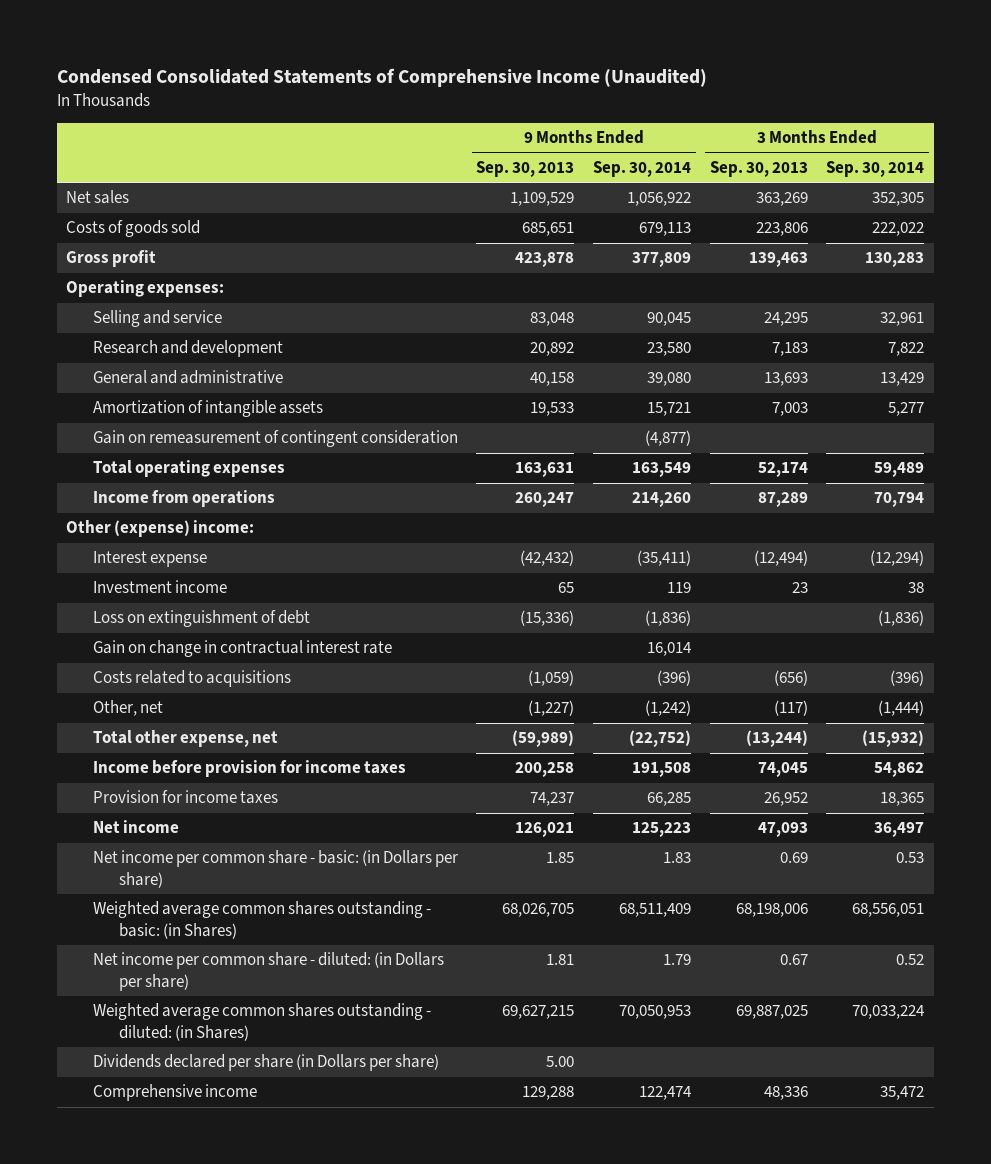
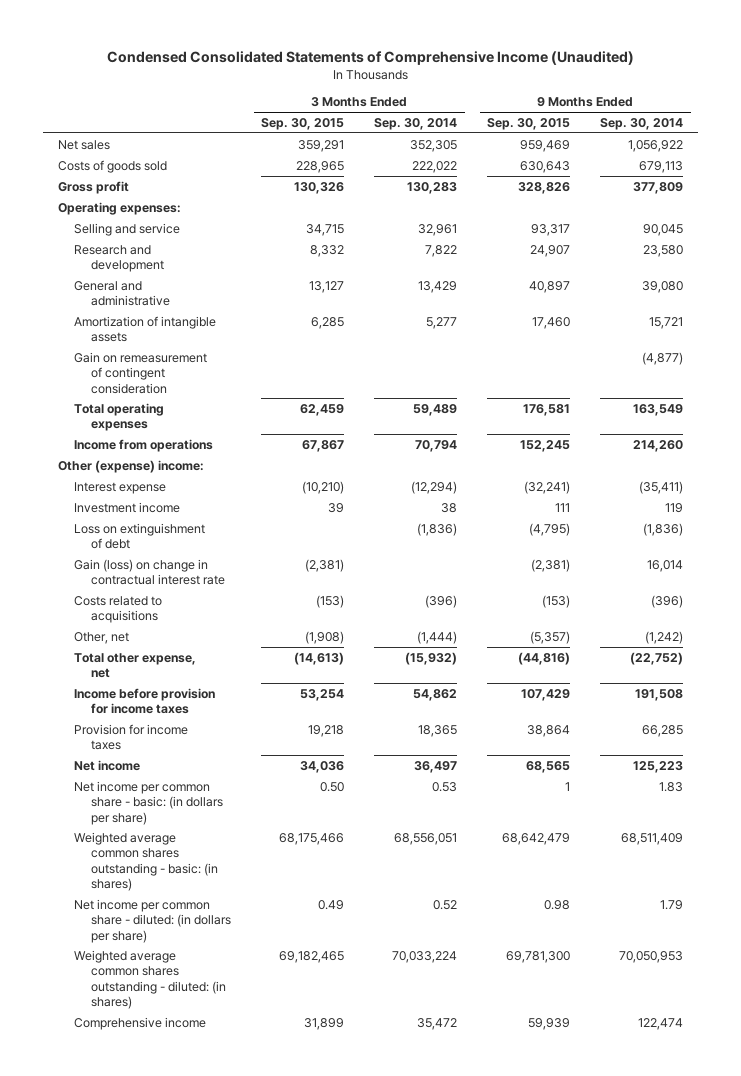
[476,161,575,178] Sep. 30, 2013 -> none
[709,161,808,178] Sep. 30, 2013 -> none
none -> [261,117,345,130] Sep. 30, 2015
none -> [487,117,571,130] Sep. 30, 2015
[92,640,392,658] Gain on change in contractual interest rate -> [74,558,225,586] Gain (loss) on change in contractual interest rate
[92,1054,439,1072] Dividends declared per share (in Dollars per share) -> none
[92,850,458,888] Net income per common share - basic: (in Dollars per share) -> [74,780,223,825] Net income per common share - basic: (in dollars per share)
[92,901,431,939] Weighted average common shares outstanding - basic: (in Shares) -> [74,831,218,891] Weighted average common shares outstanding - basic: (in shares)
[92,952,444,991] Net income per common share - diluted: (in Dollars per share) -> [74,898,231,943] Net income per common share - diluted: (in dollars per share)
[92,1003,431,1041] Weighted average common shares outstanding - diluted: (in Shares) -> [74,949,226,1009] Weighted average common shares outstanding - diluted: (in shares)

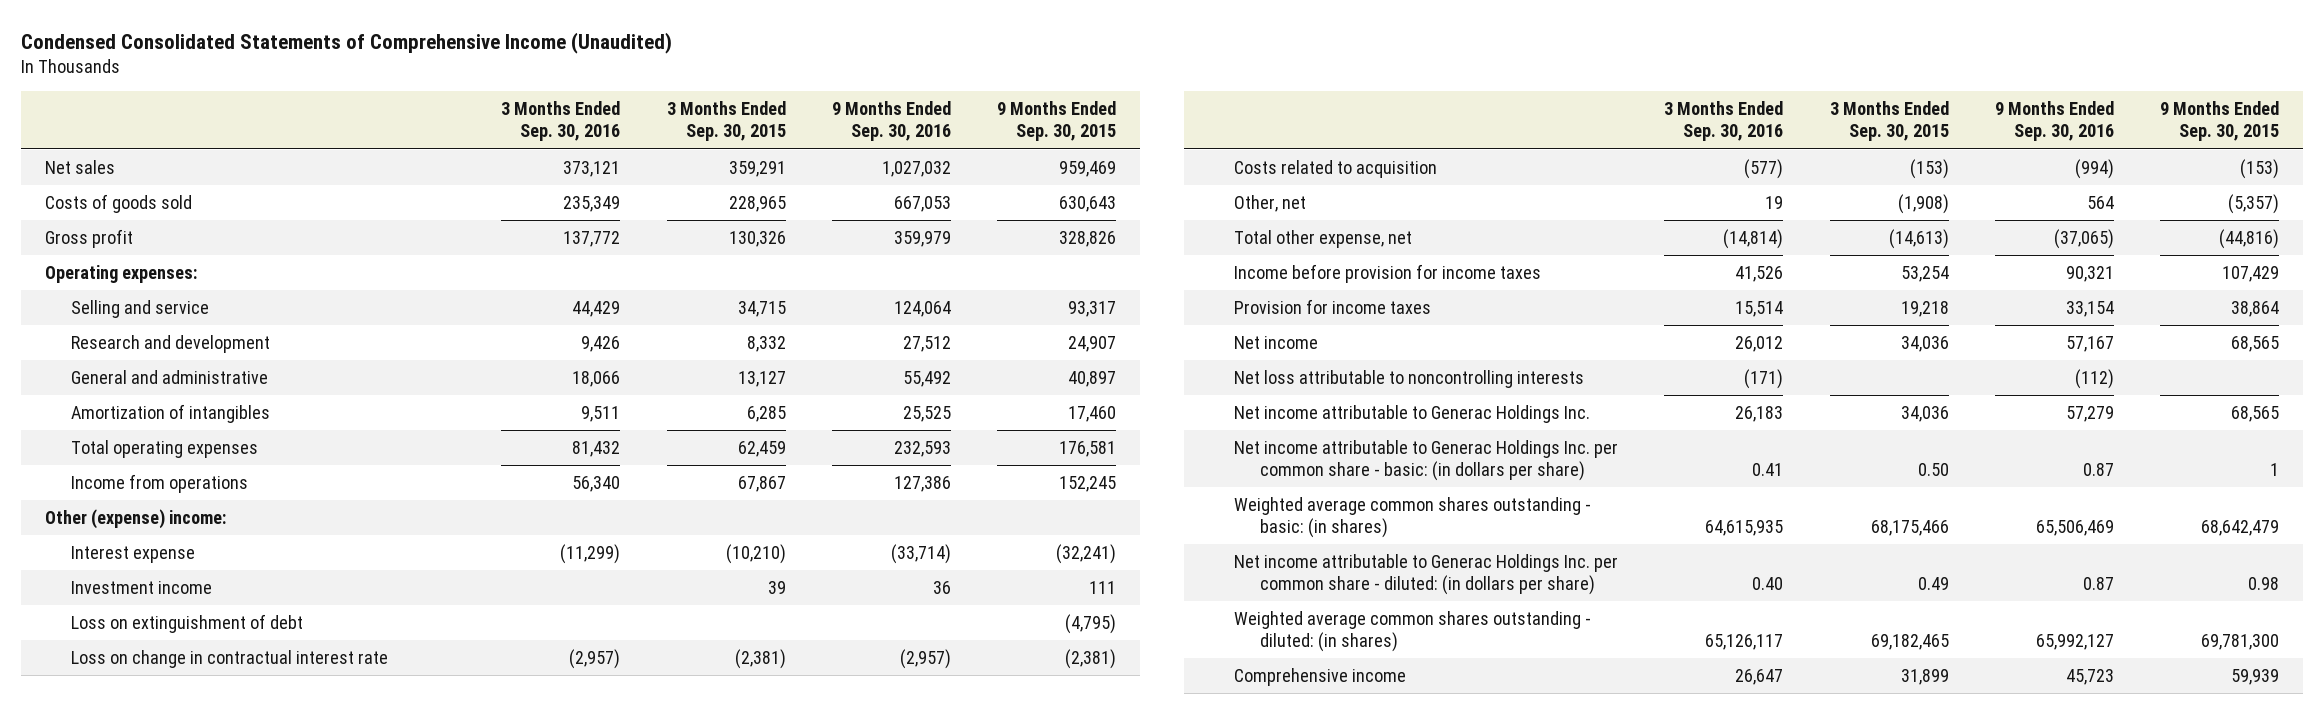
[374,117,458,130] Sep. 30, 2014 -> none
[600,117,684,130] Sep. 30, 2014 -> none
none -> [501,101,621,142] 3 Months Ended Sep. 30, 2016
none -> [832,101,952,142] 9 Months Ended Sep. 30, 2016
[74,351,208,394] Gain on remeasurement of contingent consideration -> none
[74,315,217,343] Amortization of intangible assets -> [70,404,270,424] Amortization of intangibles
[74,558,225,586] Gain (loss) on change in contractual interest rate -> [70,650,388,669] Loss on change in contractual interest rate
[74,595,163,624] Costs related to acquisitions -> [1233,160,1437,179] Costs related to acquisition
none -> [1233,370,1584,389] Net loss attributable to noncontrolling interests
none -> [1233,405,1590,424] Net income attributable to Generac Holdings Inc.
[74,780,223,825] Net income per common share - basic: (in dollars per share) -> [1233,440,1618,481] Net income attributable to Generac Holdings Inc. per common share - basic: (in dollars per share)
[74,898,231,943] Net income per common share - diluted: (in dollars per share) -> [1233,554,1618,595] Net income attributable to Generac Holdings Inc. per common share - diluted: (in dollars per share)

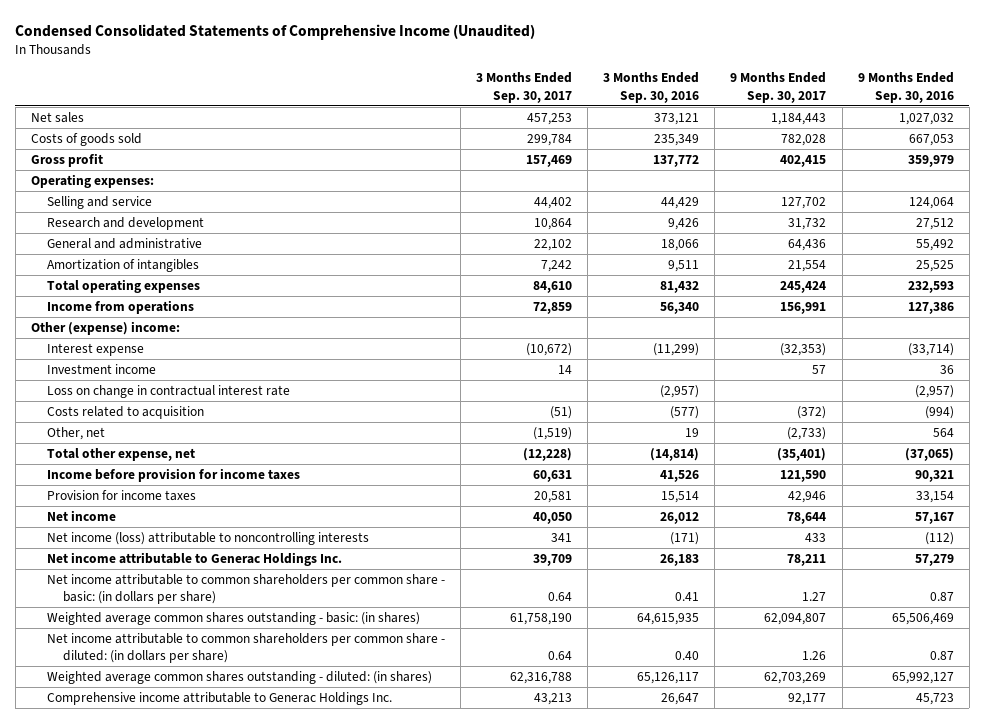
[666,101,786,142] 3 Months Ended Sep. 30, 2015 -> none
[997,101,1117,142] 9 Months Ended Sep. 30, 2015 -> none
none -> [476,72,573,103] 3 Months Ended Sep. 30, 2017
none -> [730,72,827,103] 9 Months Ended Sep. 30, 2017
[70,614,303,634] Loss on extinguishment of debt -> none
[1233,370,1584,389] Net loss attributable to noncontrolling interests -> [46,531,369,545] Net income (loss) attributable to noncontrolling interests
[1233,440,1618,481] Net income attributable to Generac Holdings Inc. per common share - basic: (in dollars per share) -> [46,573,445,605] Net income attributable to common shareholders per common share - basic: (in dollars per share)
[1233,554,1618,595] Net income attributable to Generac Holdings Inc. per common share - diluted: (in dollars per share) -> [46,632,445,664] Net income attributable to common shareholders per common share - diluted: (in dollars per share)
[1233,668,1406,687] Comprehensive income -> [46,691,392,705] Comprehensive income attributable to Generac Holdings Inc.

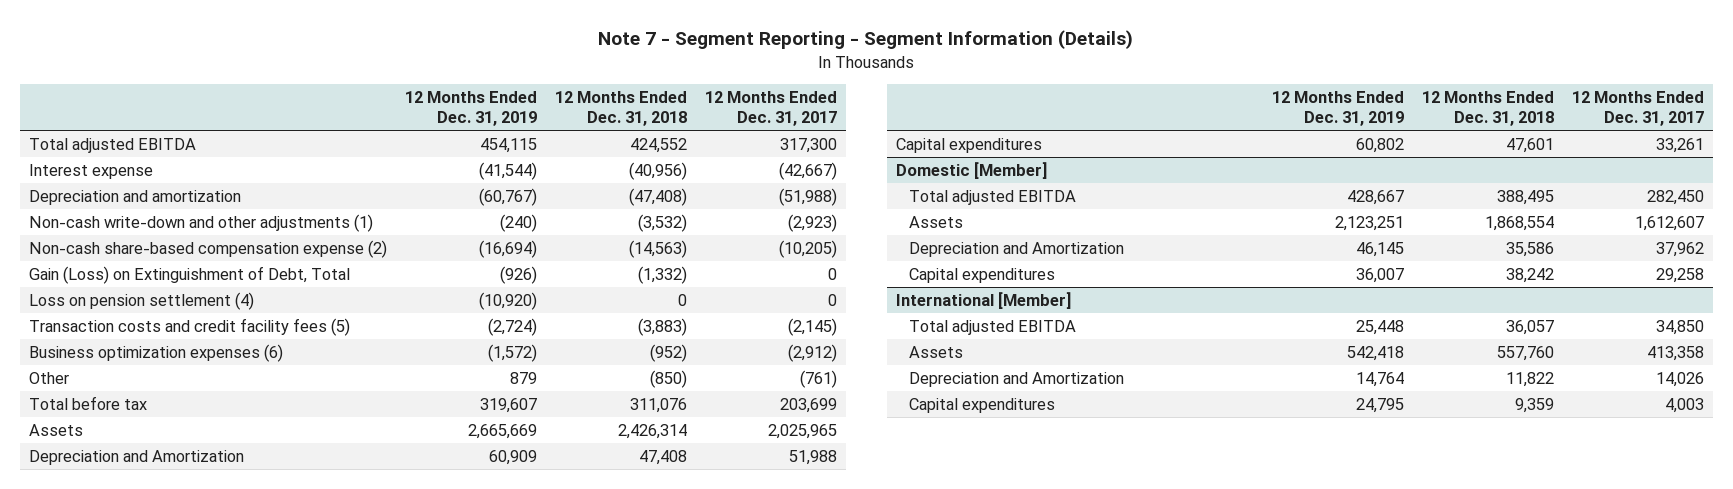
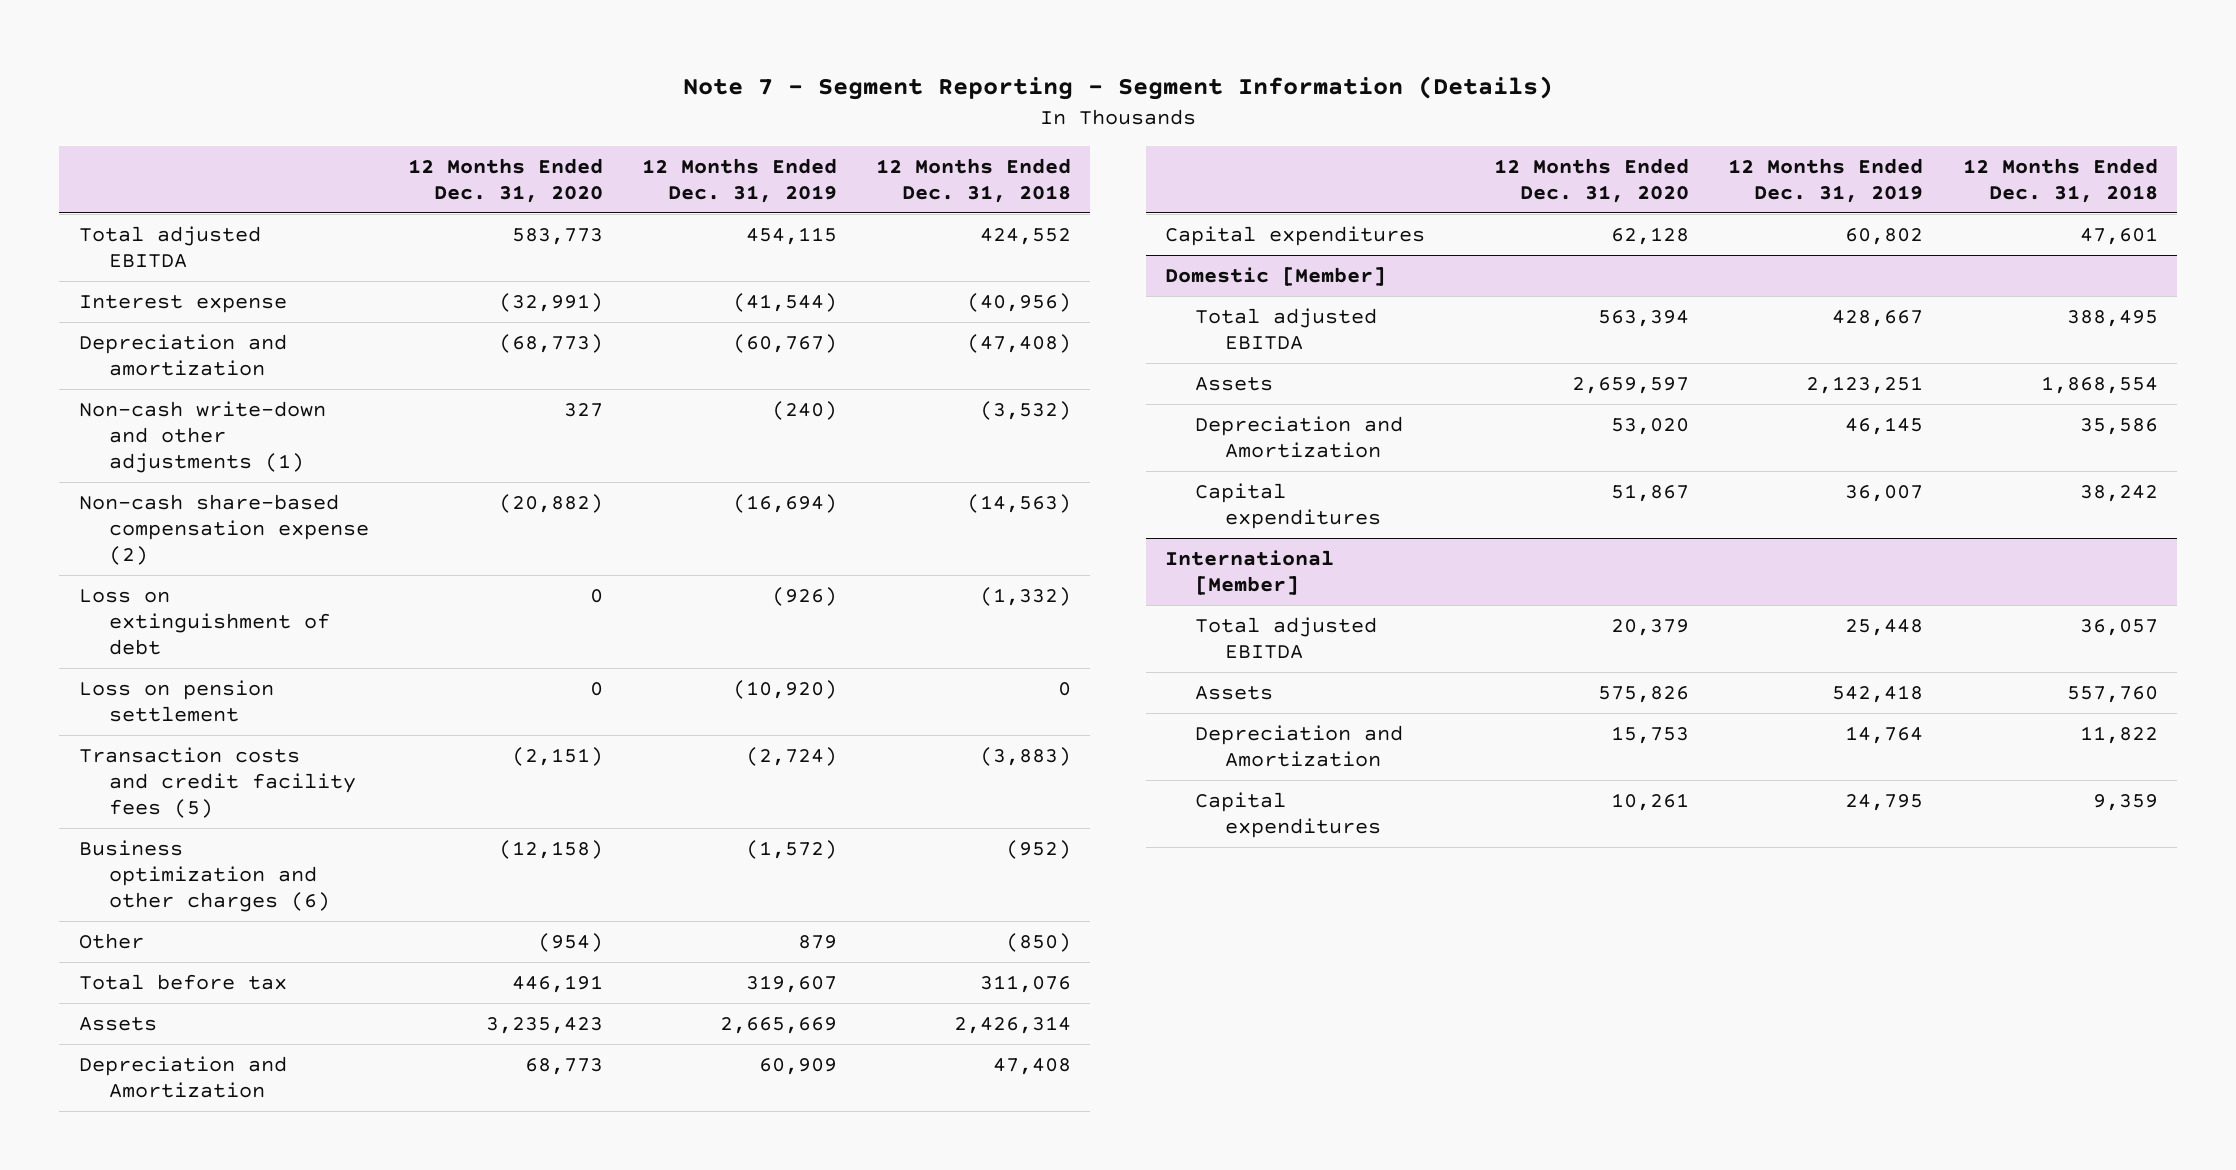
[704,91,837,127] 12 Months Ended Dec. 31, 2017 -> none
none -> [407,158,603,203] 12 Months Ended Dec. 31, 2020
[28,265,350,284] Gain (Loss) on Extinguishment of Debt, Total -> [78,589,330,655] Loss on extinguishment of debt
[28,291,254,310] Loss on pension settlement (4) -> [78,680,274,722] Loss on pension settlement
[28,343,283,362] Business optimization expenses (6) -> [78,840,330,912] Business optimization and other charges (6)

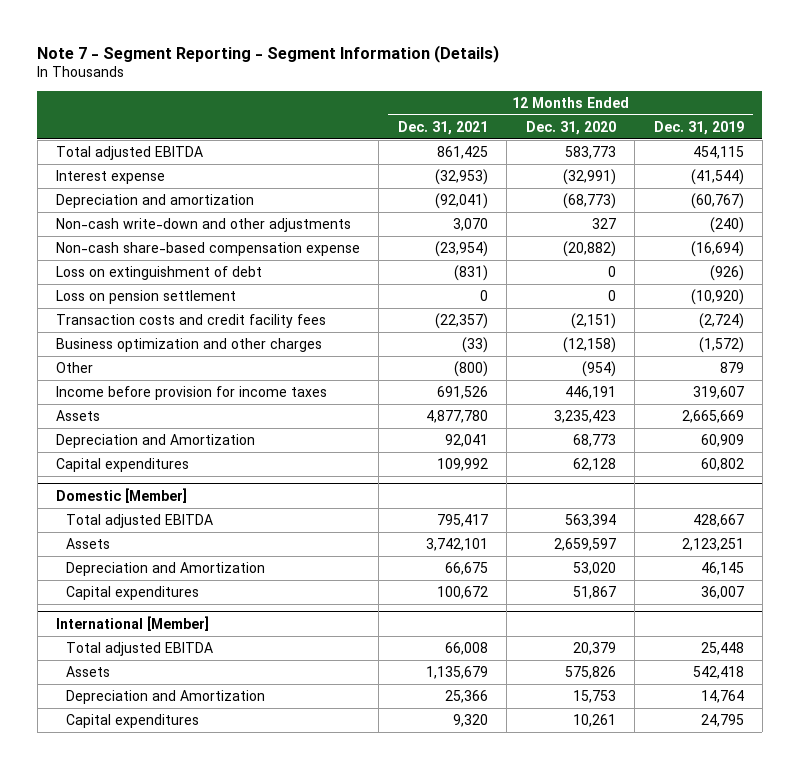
[875,158,1071,203] 12 Months Ended Dec. 31, 2018 -> none
none -> [397,120,488,135] Dec. 31, 2021
[78,401,326,473] Non-cash write-down and other adjustments (1) -> [55,217,351,232] Non-cash write-down and other adjustments
[78,494,369,565] Non-cash share-based compensation expense (2) -> [55,241,360,256] Non-cash share-based compensation expense
[78,747,356,818] Transaction costs and credit facility fees (5) -> [55,313,326,328] Transaction costs and credit facility fees
[78,840,330,912] Business optimization and other charges (6) -> [55,337,322,352] Business optimization and other charges
[78,974,287,991] Total before tax -> [55,385,327,400] Income before provision for income taxes

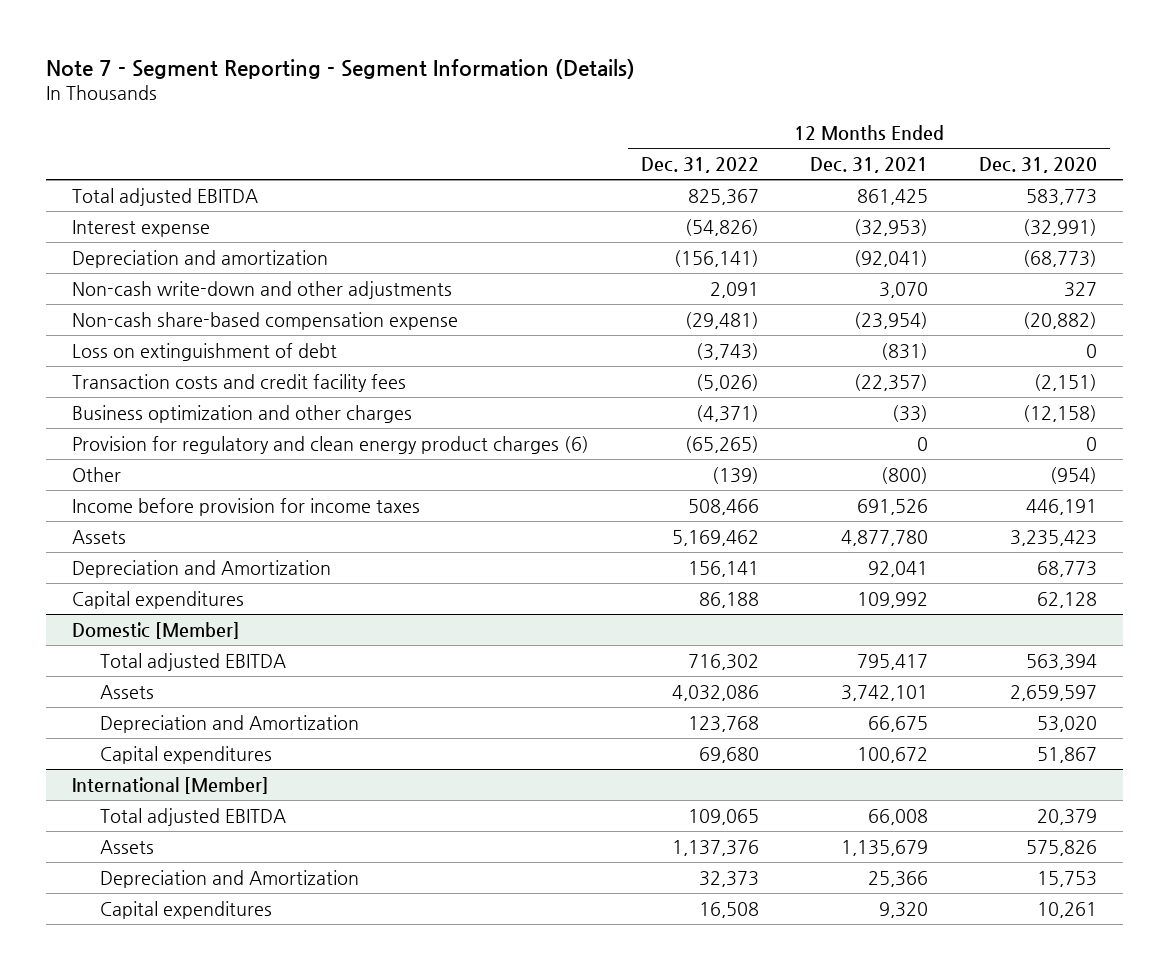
[653,120,744,135] Dec. 31, 2019 -> none
none -> [640,156,759,173] Dec. 31, 2022
[55,289,236,304] Loss on pension settlement -> none
none -> [72,435,590,454] Provision for regulatory and clean energy product charges (6)

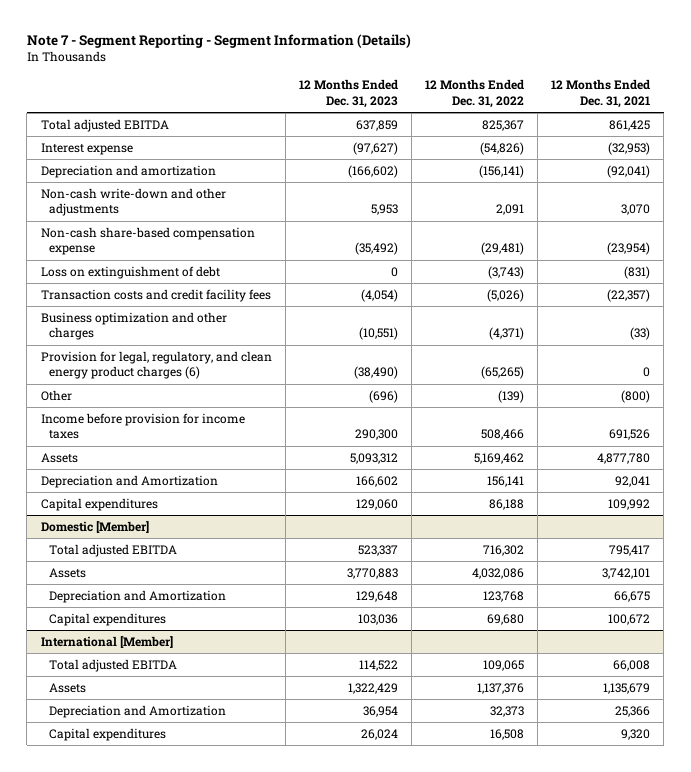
[979,156,1098,173] Dec. 31, 2020 -> none
none -> [298,79,398,108] 12 Months Ended Dec. 31, 2023
[72,435,590,454] Provision for regulatory and clean energy product charges (6) -> [40,350,272,380] Provision for legal, regulatory, and clean energy product charges (6)

